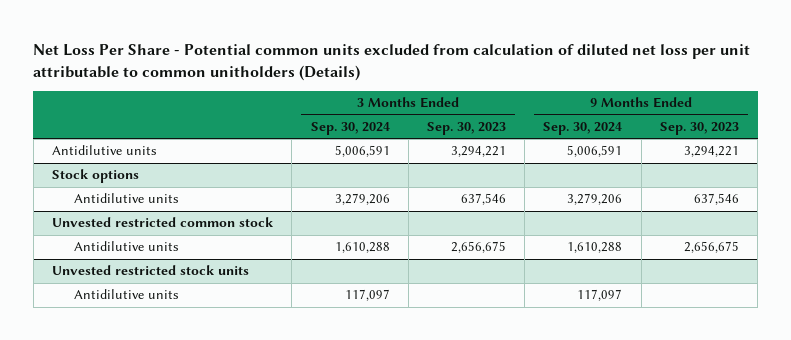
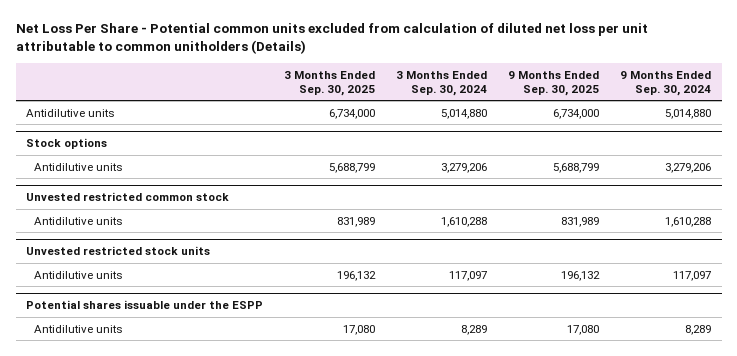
[426,121,506,135] Sep. 30, 2023 -> none
[659,121,739,135] Sep. 30, 2023 -> none
none -> [284,70,376,96] 3 Months Ended Sep. 30, 2025
none -> [508,70,600,96] 9 Months Ended Sep. 30, 2025
[334,145,390,158] 5,006,591 -> [441,108,488,119] 5,014,880
[567,145,623,158] 5,006,591 -> [665,108,712,119] 5,014,880
none -> [26,299,264,309] Potential shares issuable under the ESPP
none -> [34,324,124,333] Antidilutive units

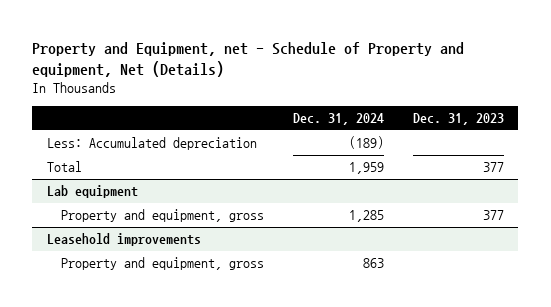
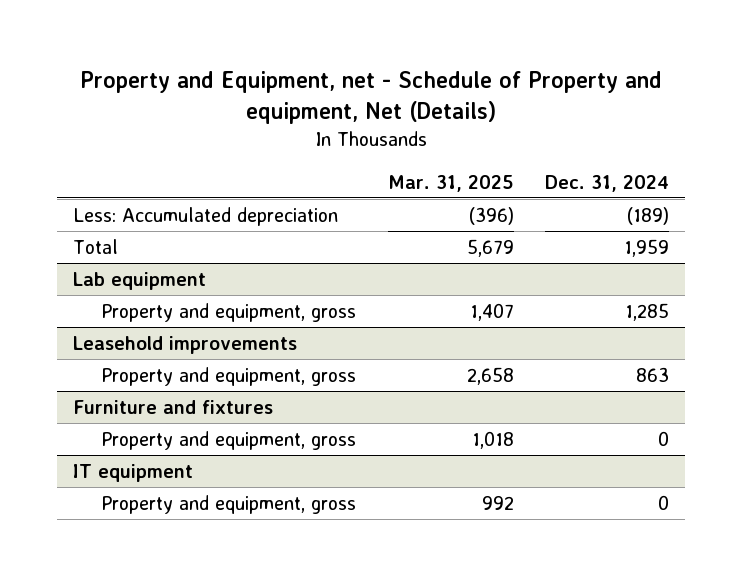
[412,112,504,125] Dec. 31, 2023 -> none
none -> [387,174,514,192] Mar. 31, 2025
none -> [72,399,273,414] Furniture and fixtures
none -> [100,430,356,450] Property and equipment, gross
none -> [72,463,193,482] IT equipment
none -> [100,494,356,514] Property and equipment, gross

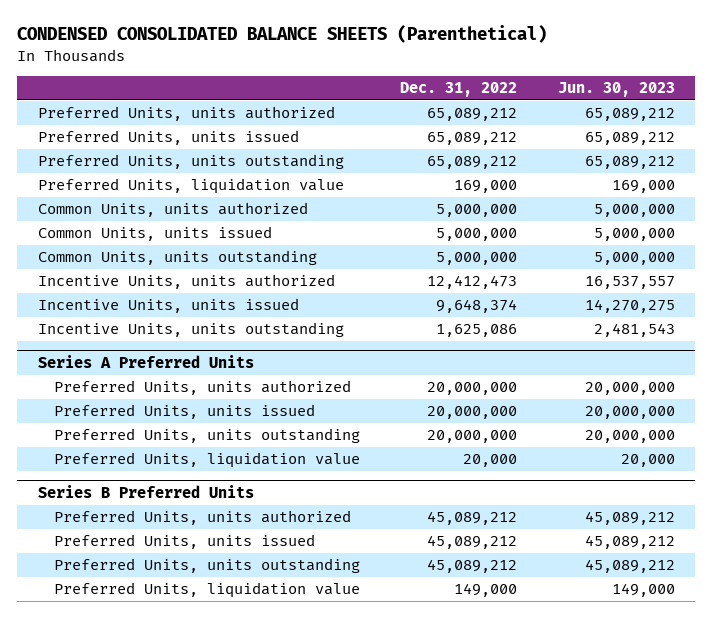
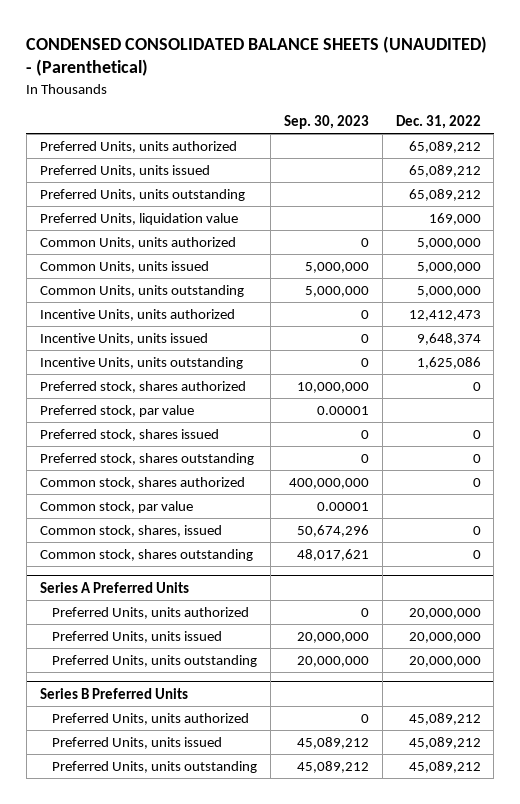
[17,25,548,44] CONDENSED CONSOLIDATED BALANCE SHEETS (Parenthetical) -> [26,35,488,77] CONDENSED CONSOLIDATED BALANCE SHEETS (UNAUDITED) - (Parenthetical)
[558,81,676,97] Jun. 30, 2023 -> none
none -> [283,114,369,129] Sep. 30, 2023
none -> [39,381,246,394] Preferred stock, shares authorized
none -> [39,405,194,418] Preferred stock, par value
none -> [39,429,219,442] Preferred stock, shares issued
none -> [39,453,254,466] Preferred stock, shares outstanding
none -> [39,477,245,490] Common stock, shares authorized
none -> [39,501,193,514] Common stock, par value
none -> [39,525,222,538] Common stock, shares, issued
none -> [39,549,253,562] Common stock, shares outstanding
[53,452,360,469] Preferred Units, liquidation value -> none
[53,582,360,599] Preferred Units, liquidation value -> none

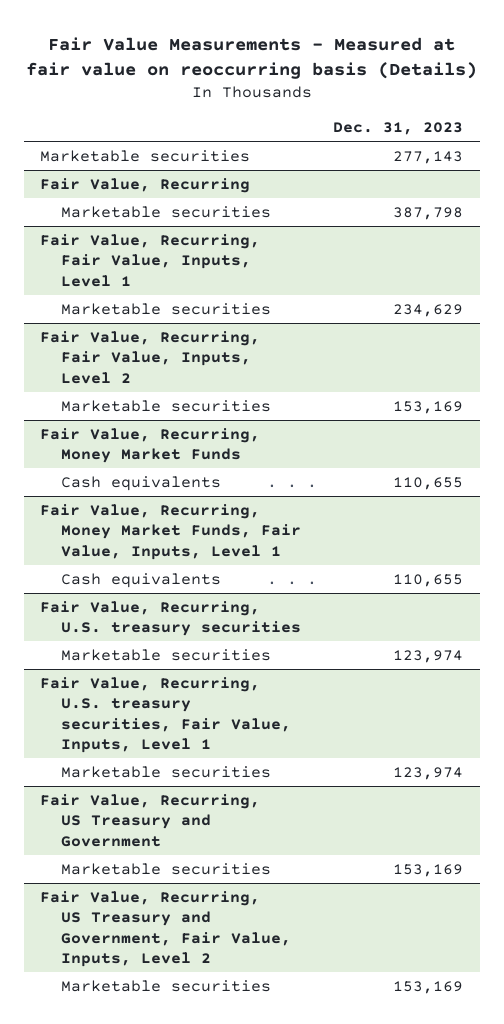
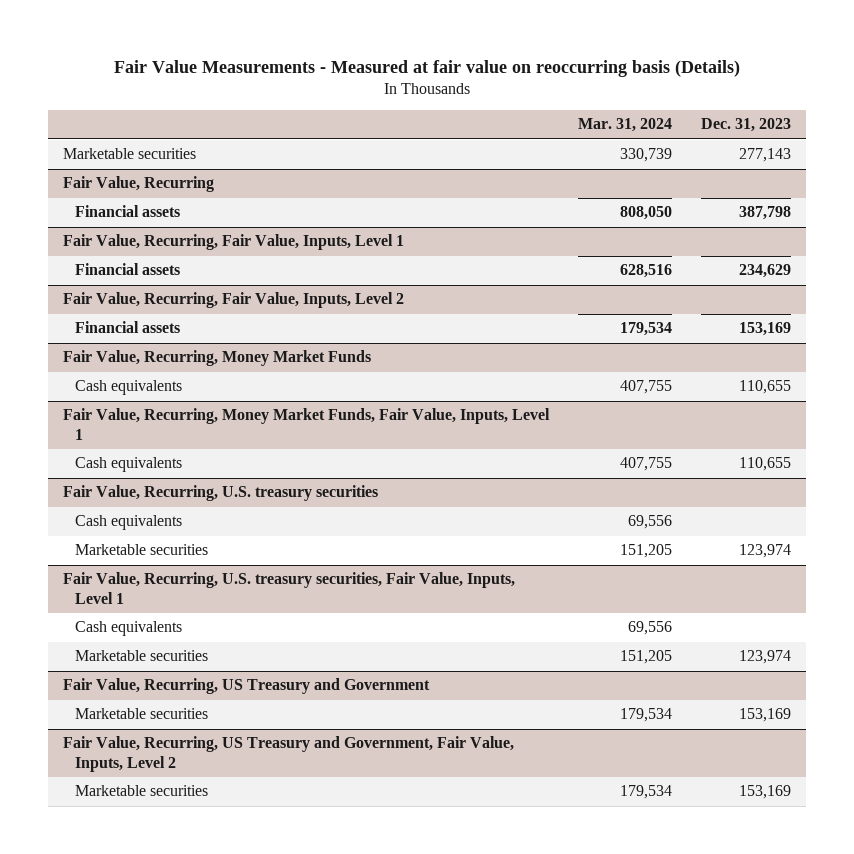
none -> [578,118,673,133] Mar. 31, 2024
[60,205,271,218] Marketable securities -> [75,205,181,218] Financial assets
[60,302,271,315] Marketable securities -> [75,263,181,276] Financial assets
[60,399,271,412] Marketable securities -> [75,321,181,334] Financial assets
none -> [75,515,183,531] Cash equivalents
none -> [75,621,183,637] Cash equivalents

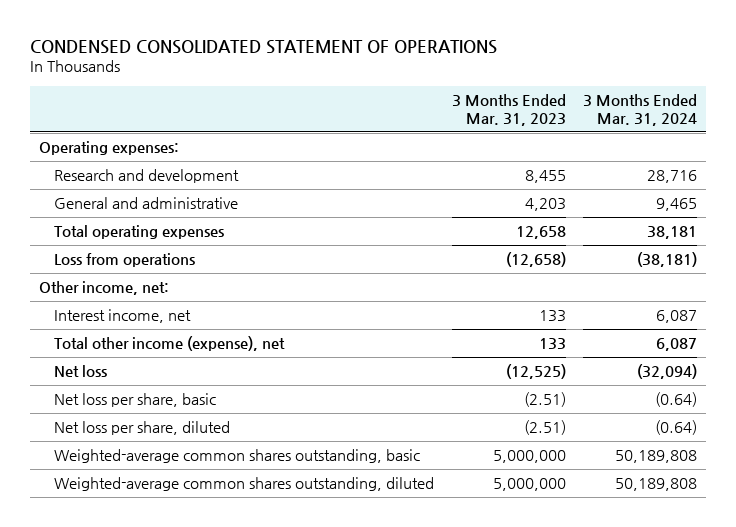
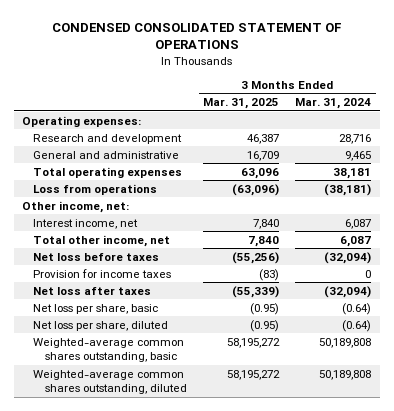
[451,93,566,126] 3 Months Ended Mar. 31, 2023 -> none
none -> [202,98,279,110] Mar. 31, 2025
[54,335,286,351] Total other income (expense), net -> [33,234,171,247] Total other income, net
none -> [33,252,160,261] Net loss before taxes
none -> [33,268,172,278] Provision for income taxes
[54,364,108,377] Net loss -> [33,286,152,295] Net loss after taxes

